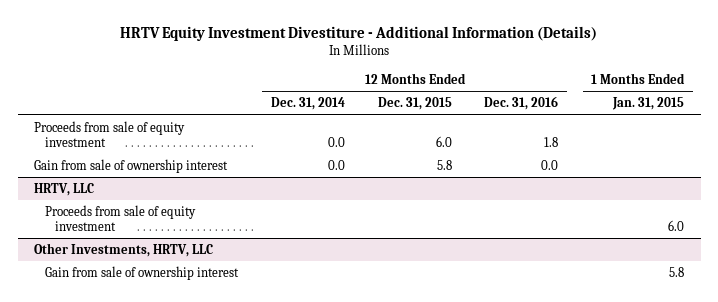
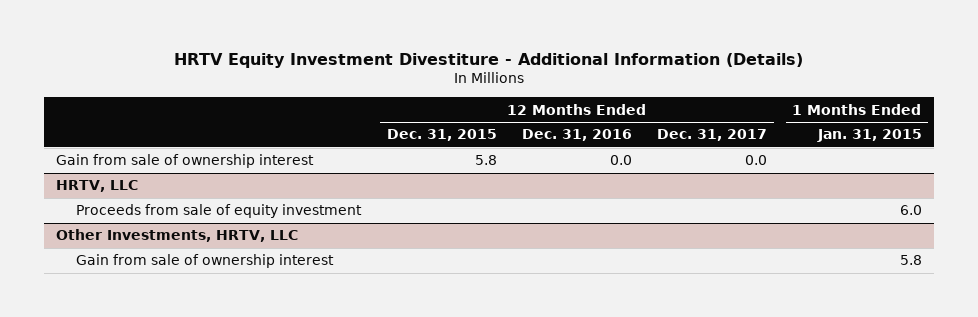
[270,97,345,111] Dec. 31, 2014 -> none
none -> [657,129,768,142] Dec. 31, 2017
[34,121,186,147] Proceeds from sale of equity investment -> none

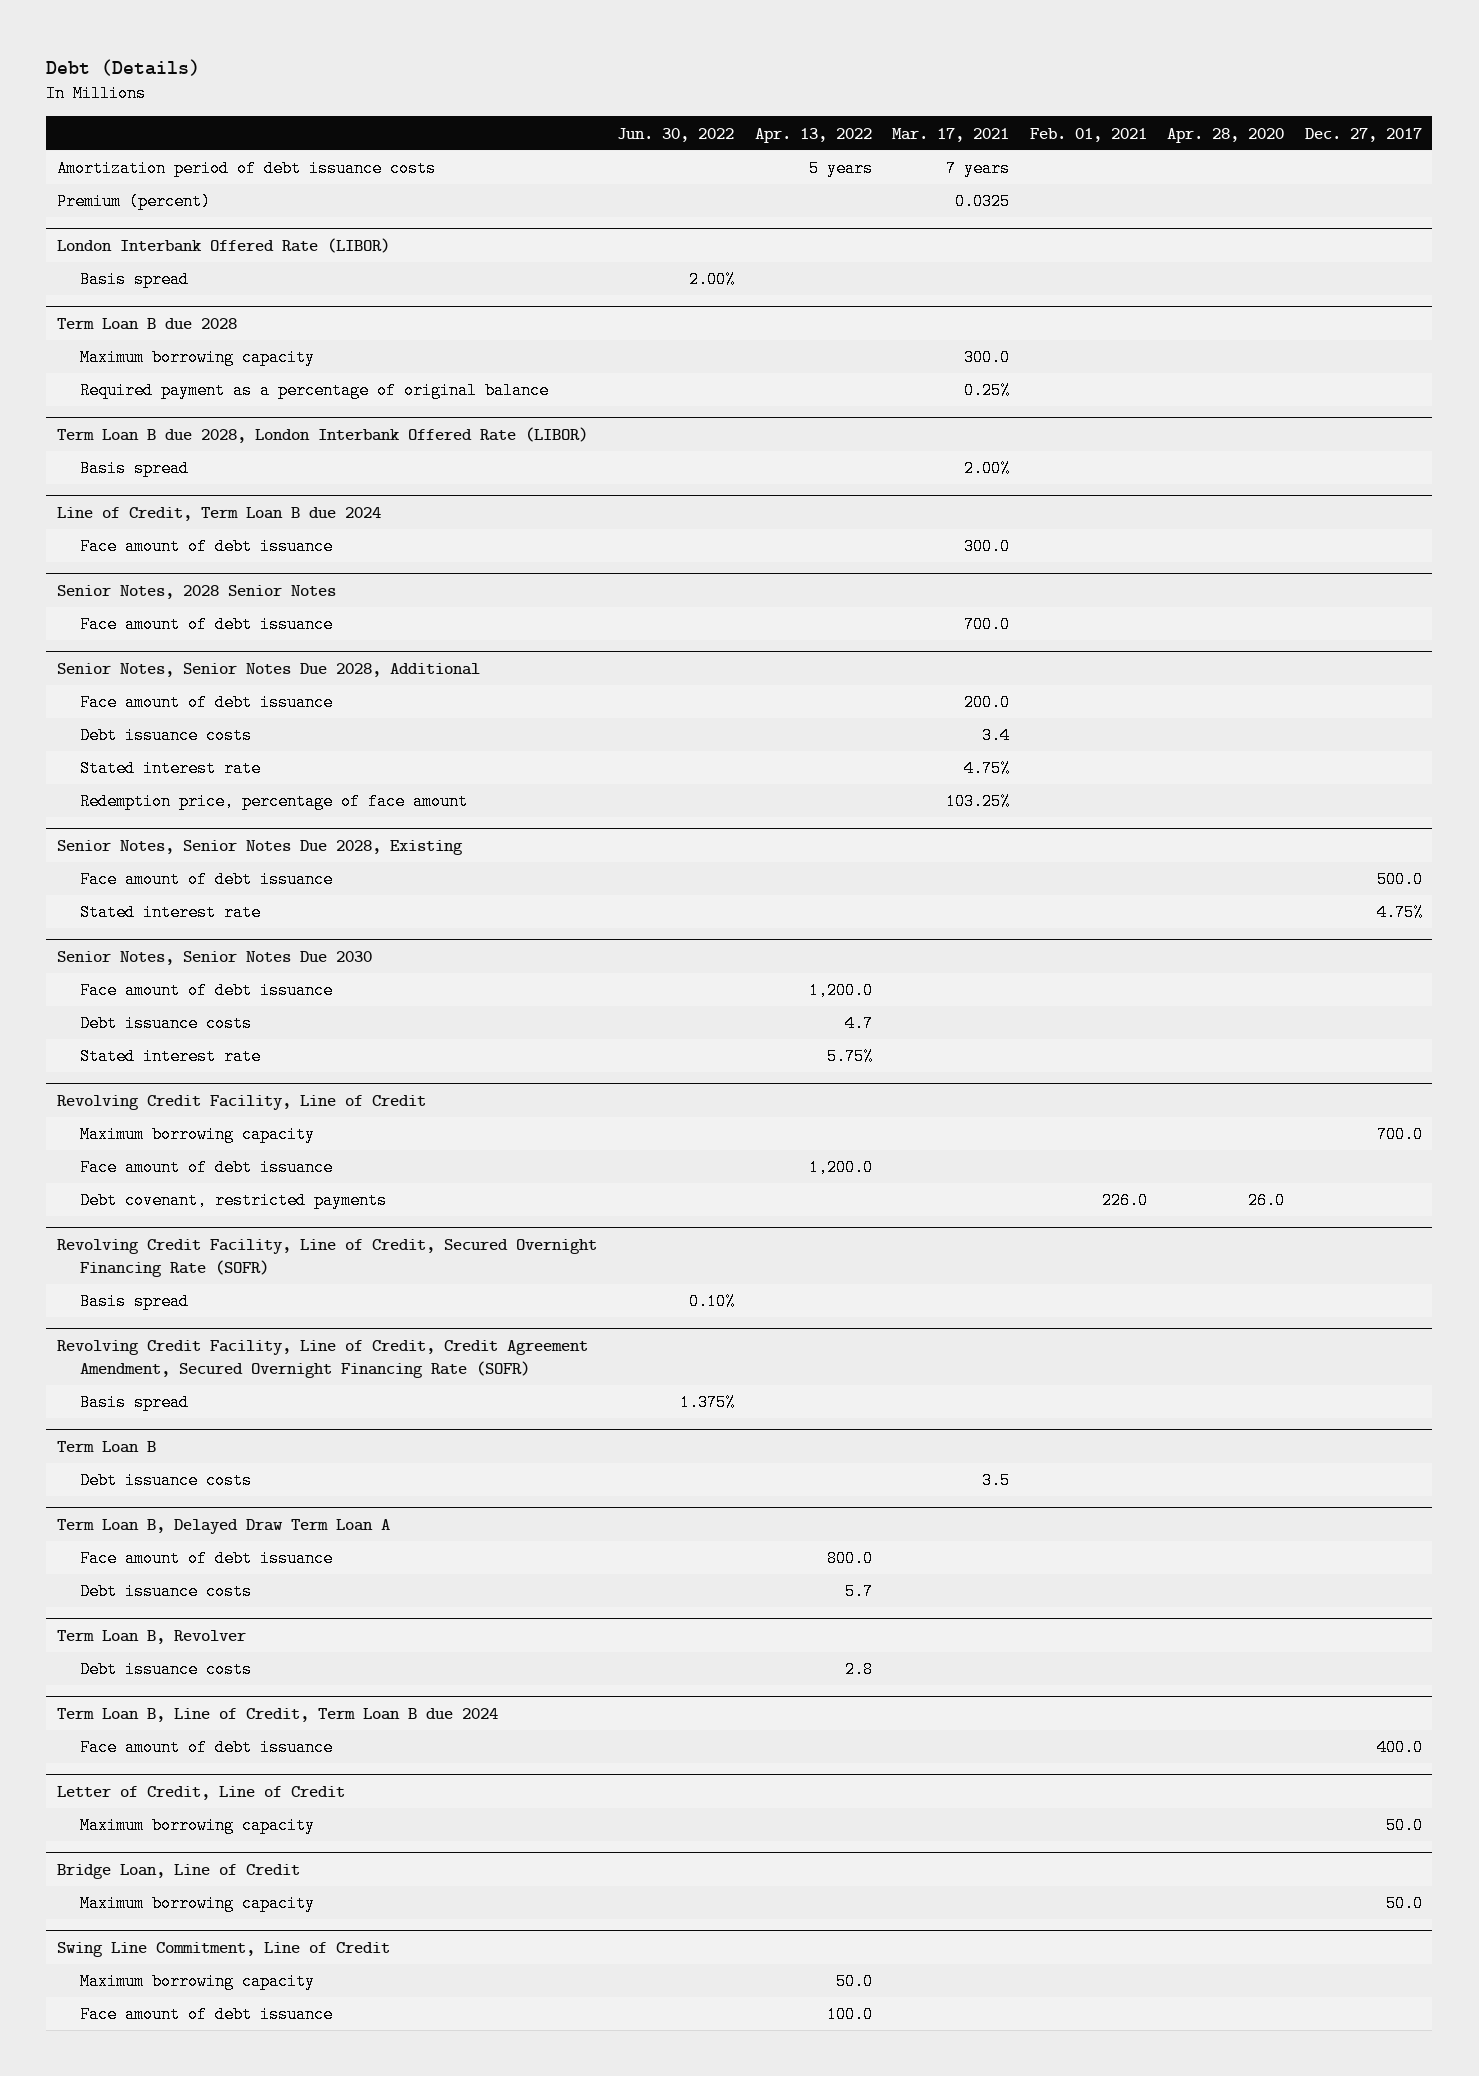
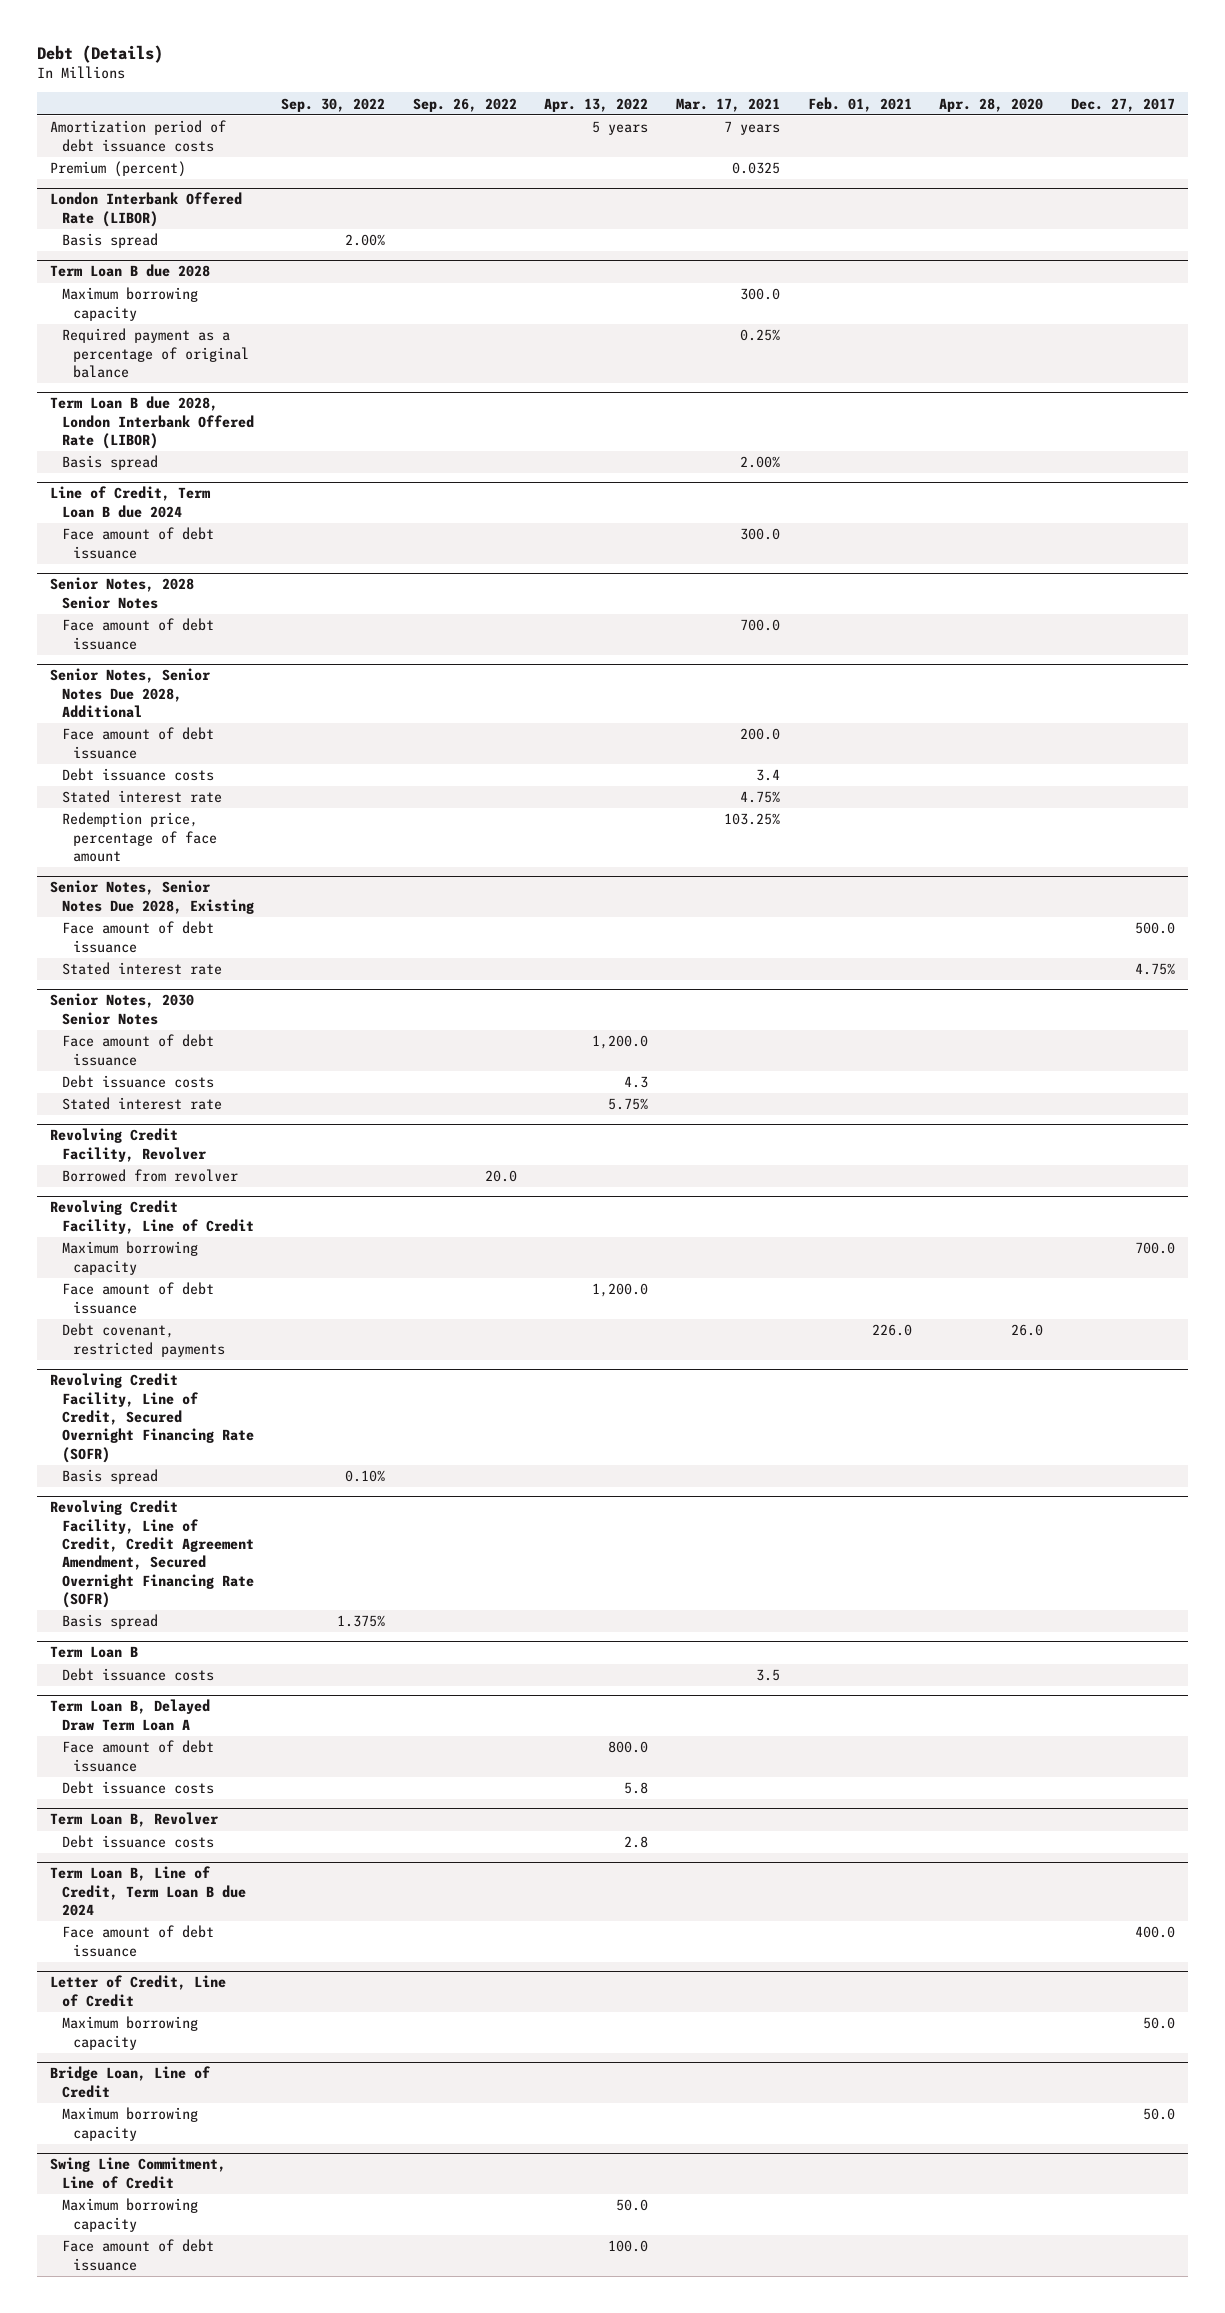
[617,127,735,142] Jun. 30, 2022 -> none
none -> [281,97,386,112] Sep. 30, 2022
none -> [412,97,517,112] Sep. 26, 2022
[56,950,372,965] Senior Notes, Senior Notes Due 2030 -> [50,993,195,1025] Senior Notes, 2030 Senior Notes
[844,1015,873,1033] 4.7 -> [624,1076,649,1089] 4.3
none -> [50,1128,207,1162] Revolving Credit Facility, Revolver
none -> [61,1169,238,1183] Borrowed from revolver
[844,1583,873,1601] 5.7 -> [624,1782,649,1795] 5.8

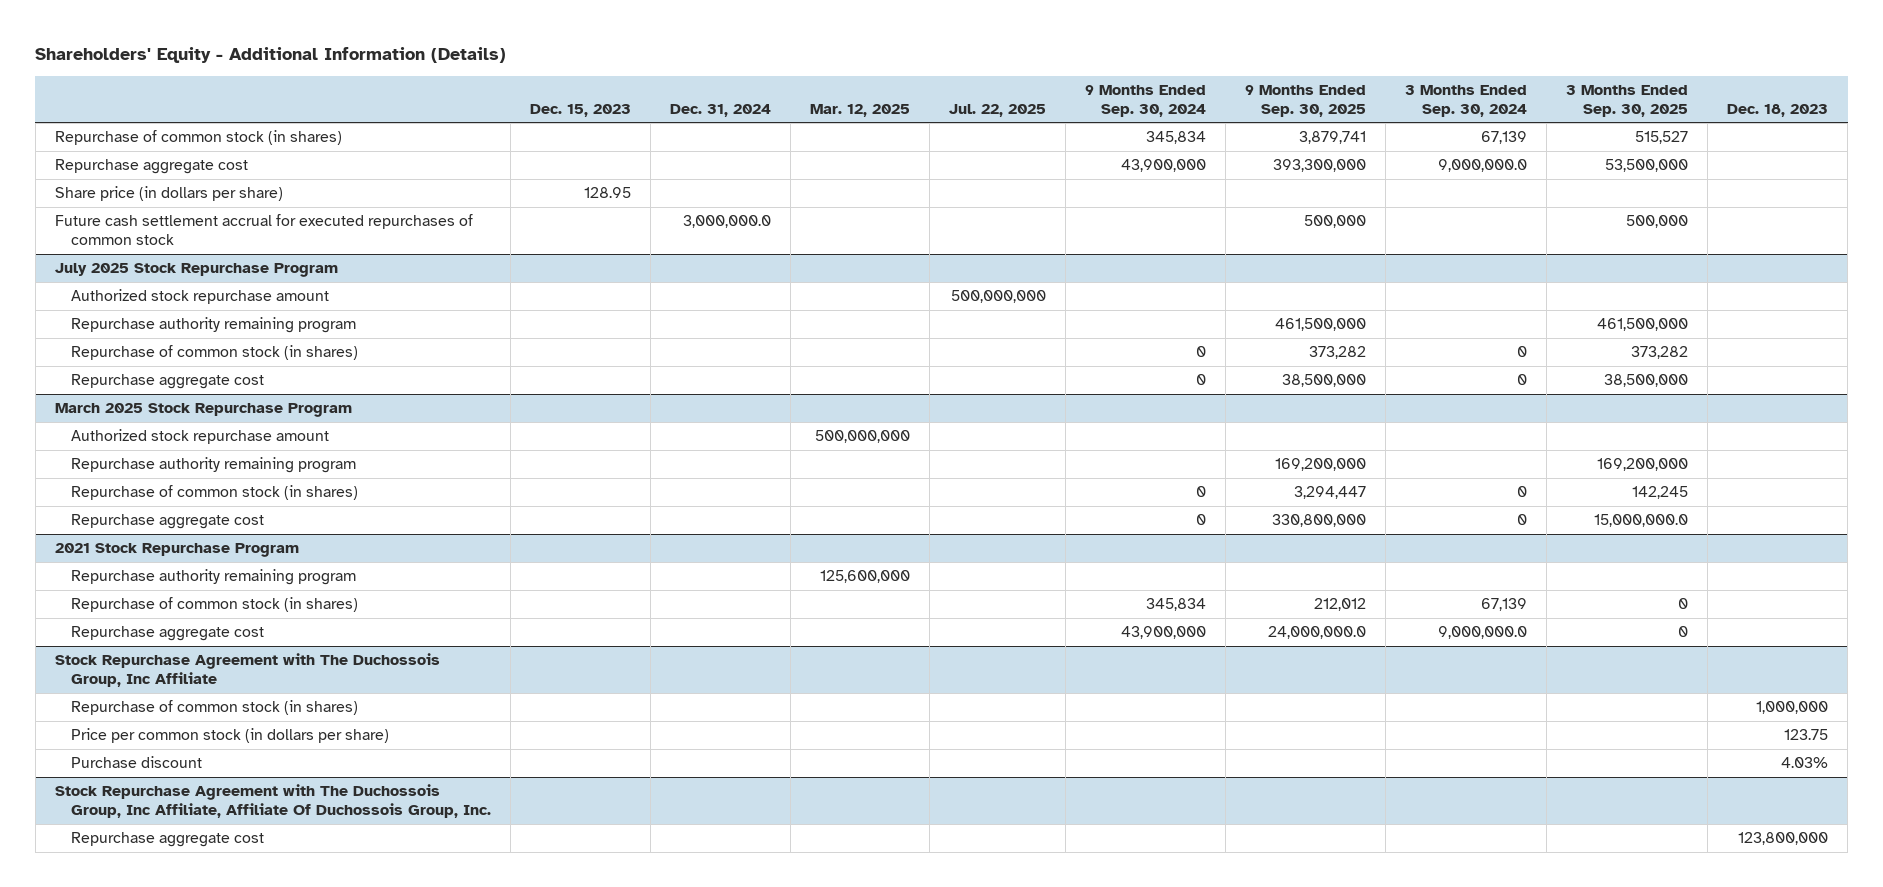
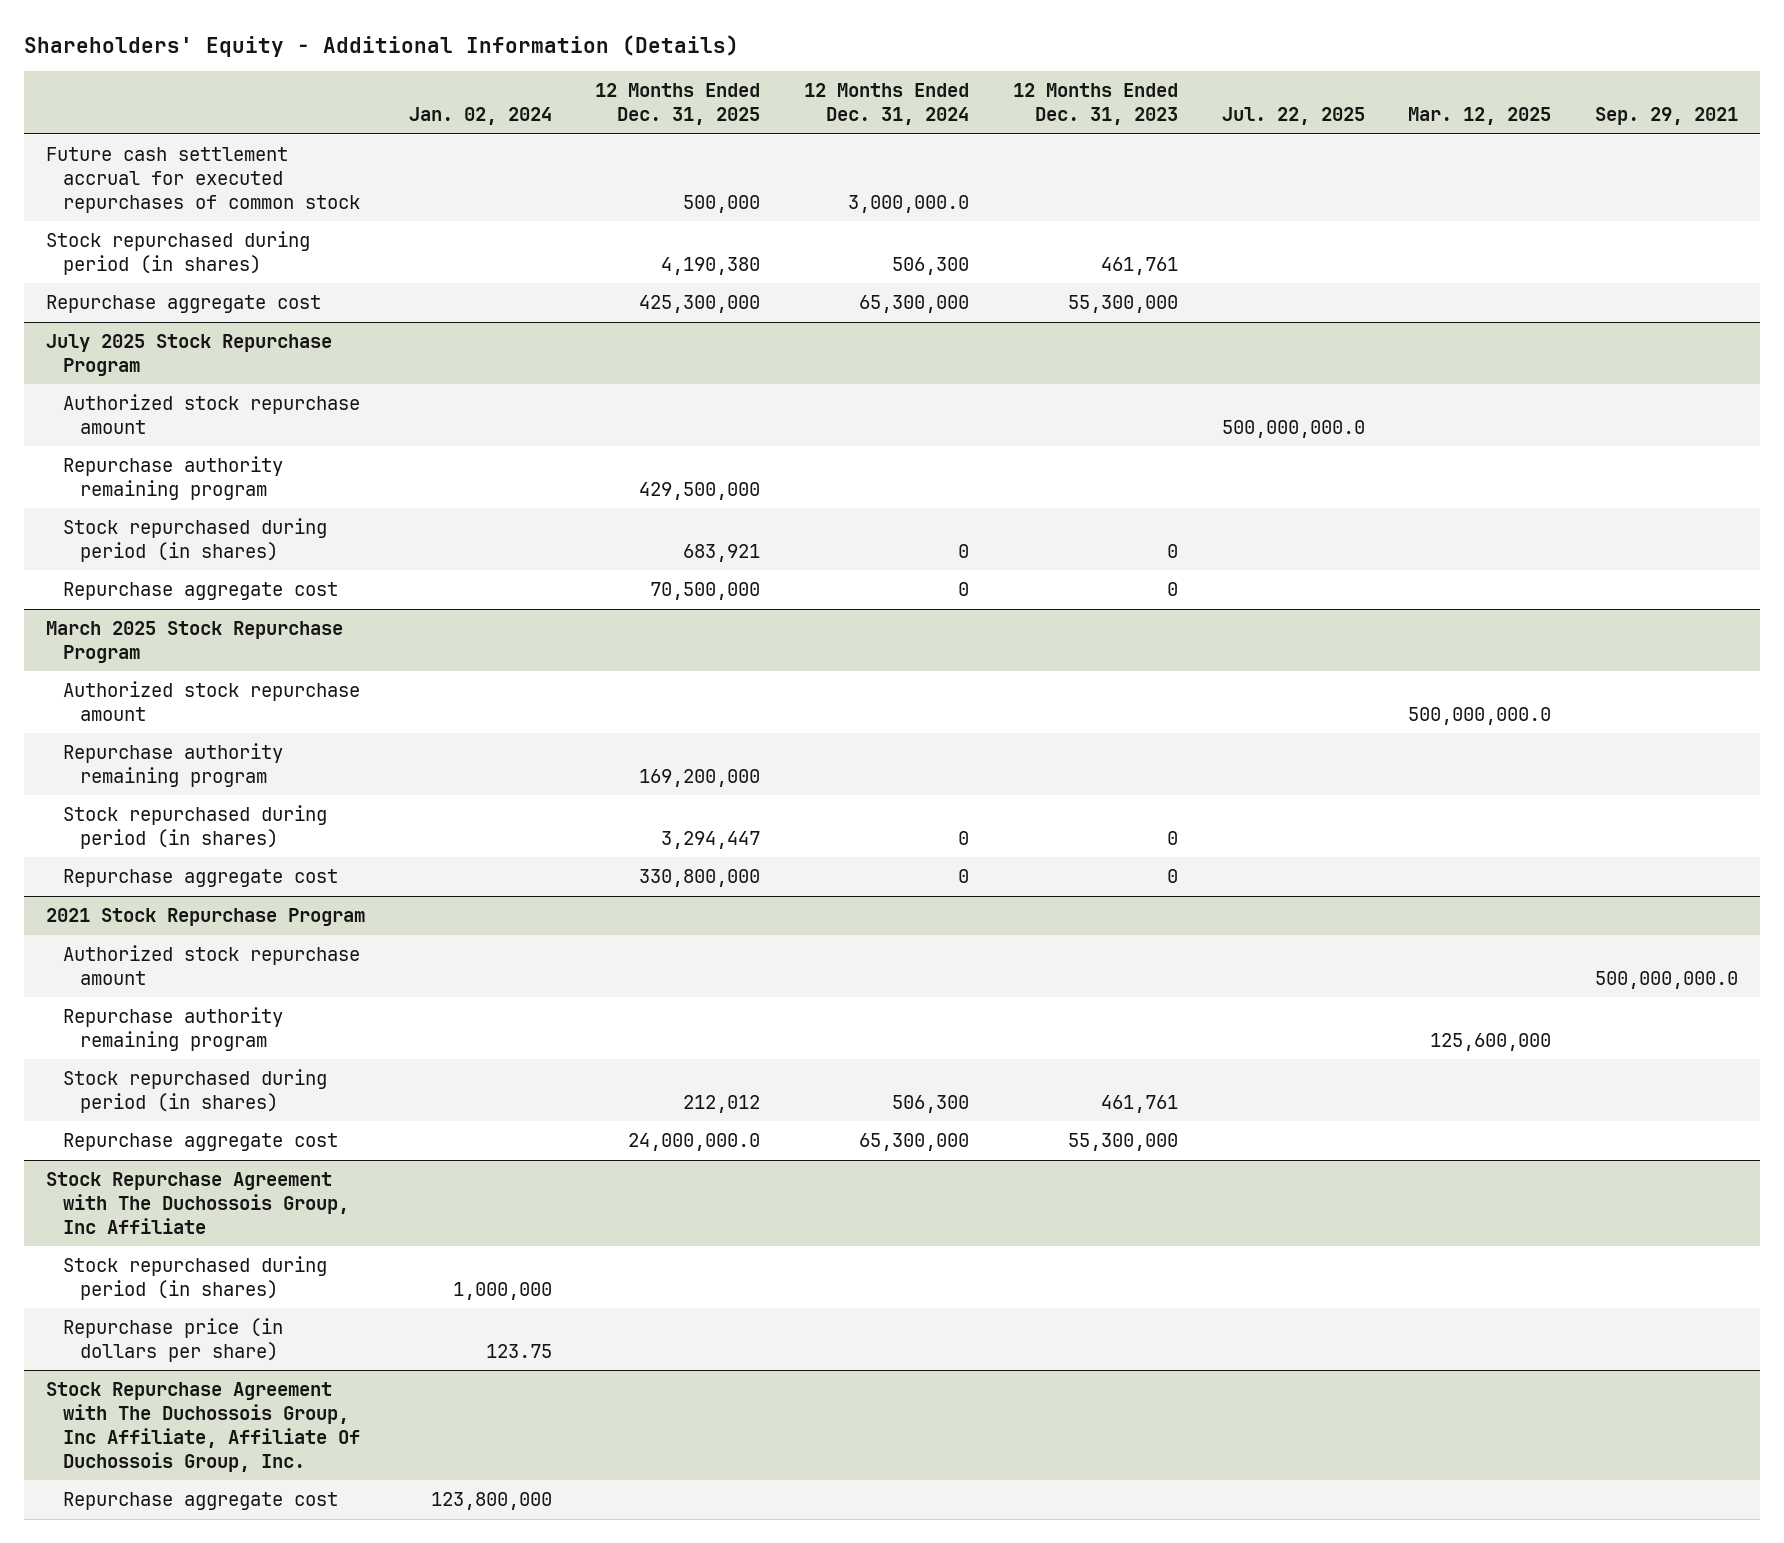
[530,103,632,117] Dec. 15, 2023 -> none
[670,103,772,117] Dec. 31, 2024 -> none
[1085,85,1207,117] 9 Months Ended Sep. 30, 2024 -> none
[1245,85,1367,117] 9 Months Ended Sep. 30, 2025 -> none
[1405,85,1528,117] 3 Months Ended Sep. 30, 2024 -> none
[1566,85,1689,117] 3 Months Ended Sep. 30, 2025 -> none
[1727,103,1829,117] Dec. 18, 2023 -> none
none -> [408,107,552,126] Jan. 02, 2024
none -> [595,83,761,126] 12 Months Ended Dec. 31, 2025
none -> [804,83,970,126] 12 Months Ended Dec. 31, 2024
none -> [1012,83,1178,126] 12 Months Ended Dec. 31, 2023
none -> [1595,107,1739,126] Sep. 29, 2021
[54,130,342,146] Repurchase of common stock (in shares) -> none
[54,186,283,202] Share price (in dollars per share) -> none
none -> [45,231,310,275] Stock repurchased during period (in shares)
[54,159,248,175] Repurchase aggregate cost -> [45,295,321,314] Repurchase aggregate cost
[951,290,1047,304] 500,000,000 -> [1221,419,1365,438] 500,000,000.0
[71,345,359,361] Repurchase of common stock (in shares) -> [63,518,328,562] Stock repurchased during period (in shares)
[815,430,911,444] 500,000,000 -> [1408,706,1552,725] 500,000,000.0
[71,485,359,501] Repurchase of common stock (in shares) -> [63,805,328,849] Stock repurchased during period (in shares)
none -> [63,945,361,985] Authorized stock repurchase amount
[71,597,359,613] Repurchase of common stock (in shares) -> [63,1069,328,1113] Stock repurchased during period (in shares)
[71,756,203,769] Purchase discount -> none
[71,700,359,716] Repurchase of common stock (in shares) -> [63,1256,328,1300] Stock repurchased during period (in shares)
[71,728,390,744] Price per common stock (in dollars per share) -> [63,1318,284,1362] Repurchase price (in dollars per share)

